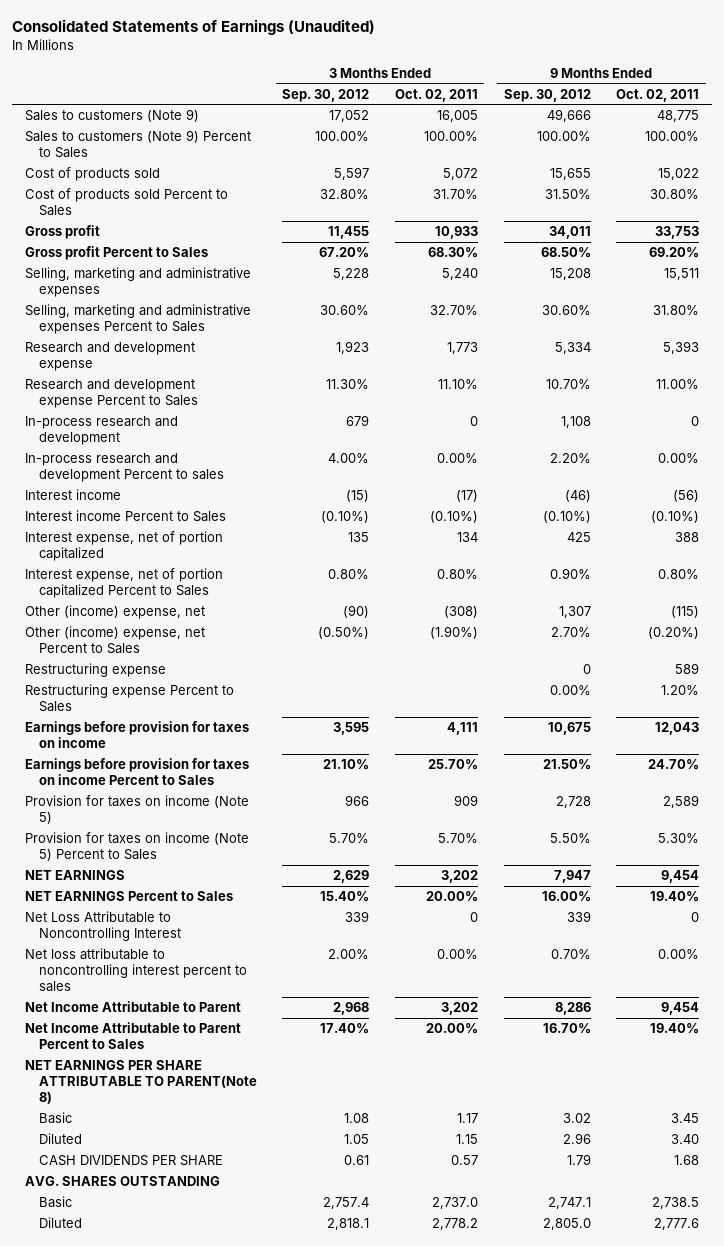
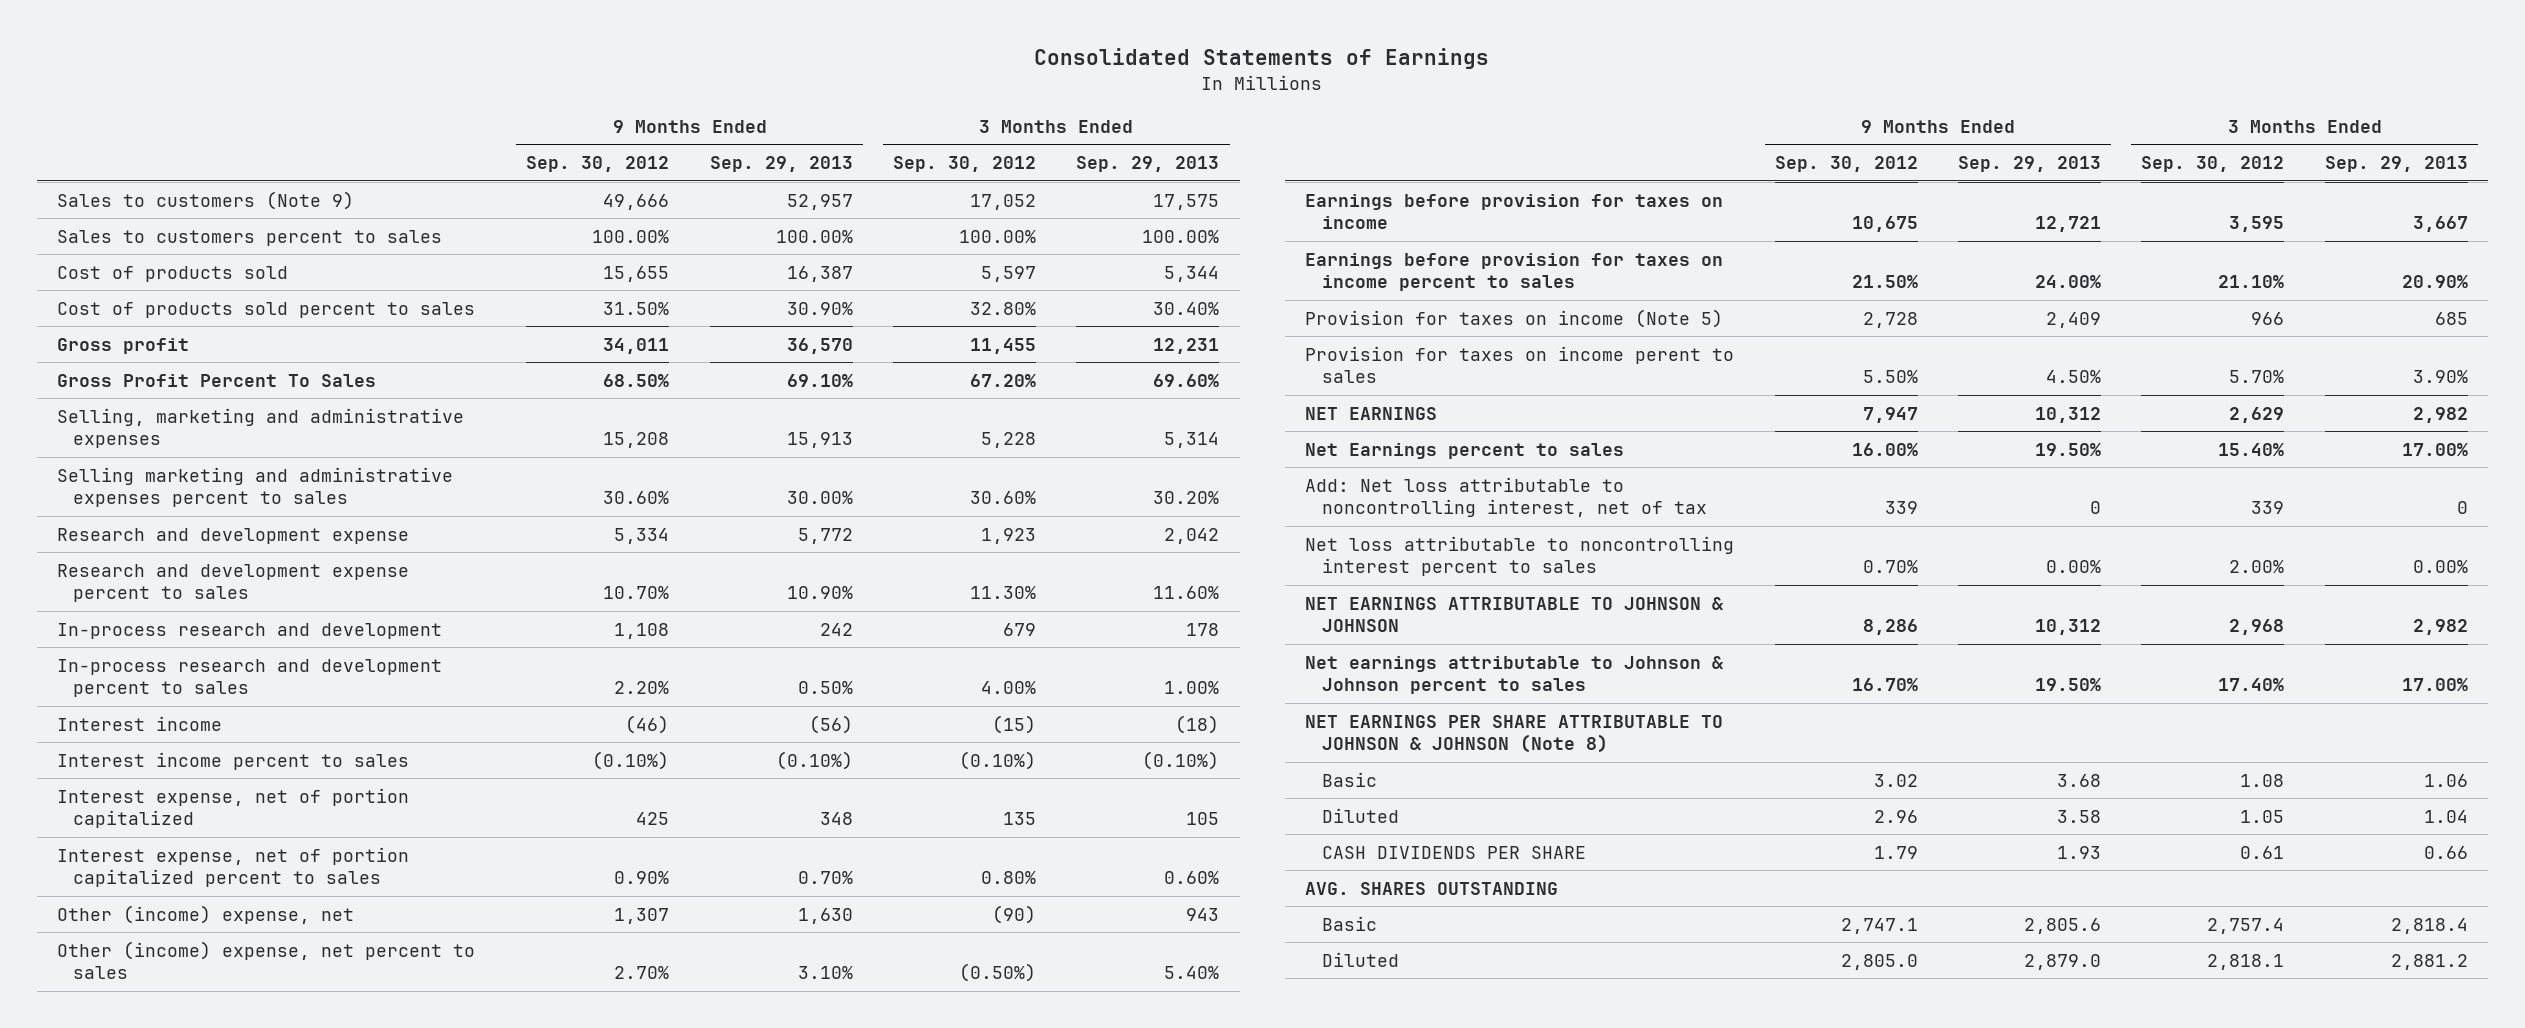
[12,19,376,36] Consolidated Statements of Earnings (Unaudited) -> [1034,48,1490,70] Consolidated Statements of Earnings
[394,88,478,102] Oct. 02, 2011 -> none
[616,88,700,102] Oct. 02, 2011 -> none
none -> [709,156,853,173] Sep. 29, 2013
none -> [1076,156,1220,173] Sep. 29, 2013
[24,130,251,159] Sales to customers (Note 9) Percent to Sales -> [57,229,443,246] Sales to customers percent to sales
[24,188,228,217] Cost of products sold Percent to Sales -> [57,301,476,318] Cost of products sold percent to sales
[24,246,208,261] Gross profit Percent to Sales -> [57,373,377,387] Gross Profit Percent To Sales
[24,304,251,335] Selling, marketing and administrative expenses Percent to Sales -> [57,466,454,508] Selling marketing and administrative expenses percent to sales
[24,379,198,409] Research and development expense Percent to Sales -> [57,563,410,603] Research and development expense percent to sales
[24,453,224,483] In-process research and development Percent to sales -> [57,658,443,698] In-process research and development percent to sales
[24,510,226,523] Interest income Percent to Sales -> [57,751,410,770] Interest income percent to sales
[24,568,223,599] Interest expense, net of portion capitalized Percent to Sales -> [57,846,410,888] Interest expense, net of portion capitalized percent to sales
[24,663,166,678] Restructuring expense -> none
[24,684,234,713] Restructuring expense Percent to Sales -> none
[24,626,205,655] Other (income) expense, net Percent to Sales -> [57,940,476,980] Other (income) expense, net percent to sales
[24,758,249,786] Earnings before provision for taxes on income Percent to Sales -> [1305,252,1724,292] Earnings before provision for taxes on income percent to sales
[24,832,249,862] Provision for taxes on income (Note 5) Percent to Sales -> [1305,345,1735,384] Provision for taxes on income perent to sales
[24,891,233,902] NET EARNINGS Percent to Sales -> [1305,442,1625,459] Net Earnings percent to sales
[24,911,181,942] Net Loss Attributable to Noncontrolling Interest -> [1305,476,1707,518] Add: Net loss attributable to noncontrolling interest, net of tax
[24,1001,241,1013] Net Income Attributable to Parent -> [1305,596,1725,633] NET EARNINGS ATTRIBUTABLE TO JOHNSON & JOHNSON
[24,1022,241,1050] Net Income Attributable to Parent Percent to Sales -> [1305,655,1725,695] Net earnings attributable to Johnson & Johnson percent to sales
[24,1060,257,1104] NET EARNINGS PER SHARE ATTRIBUTABLE TO PARENT(Note 8) -> [1305,714,1724,754] NET EARNINGS PER SHARE ATTRIBUTABLE TO JOHNSON & JOHNSON (Note 8)

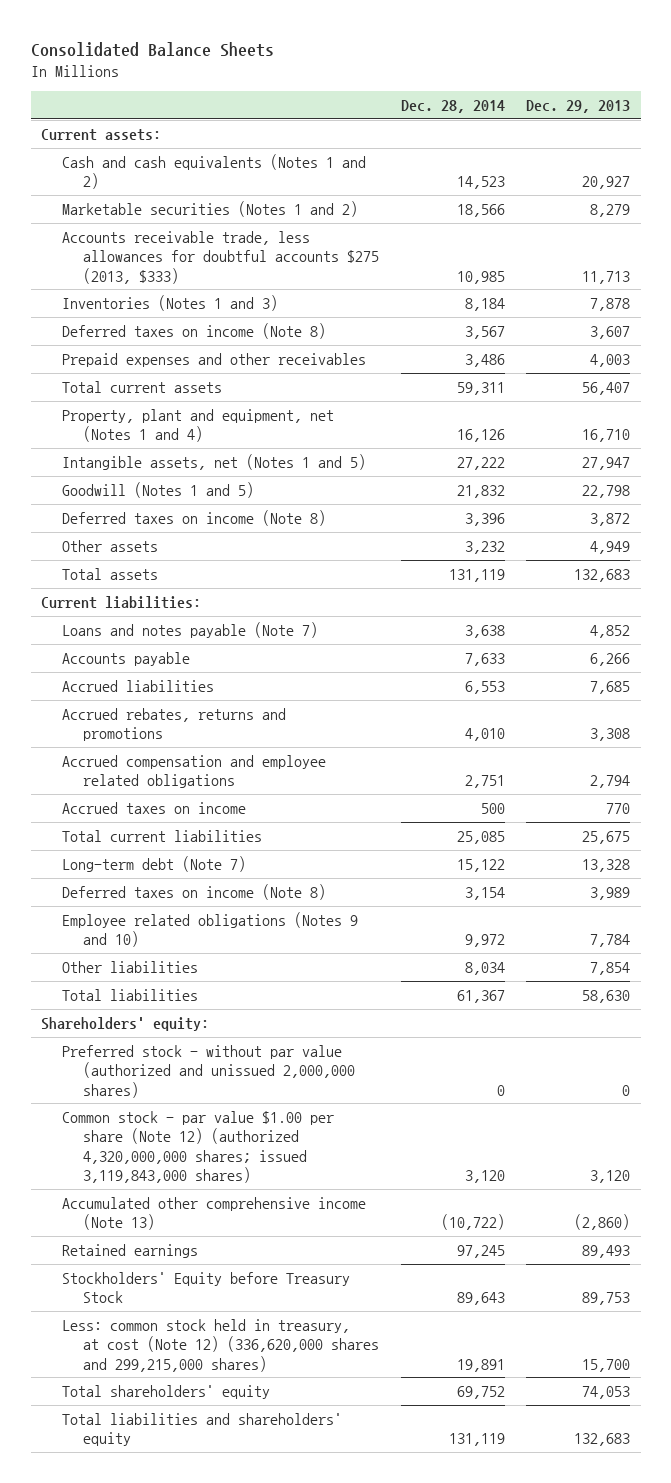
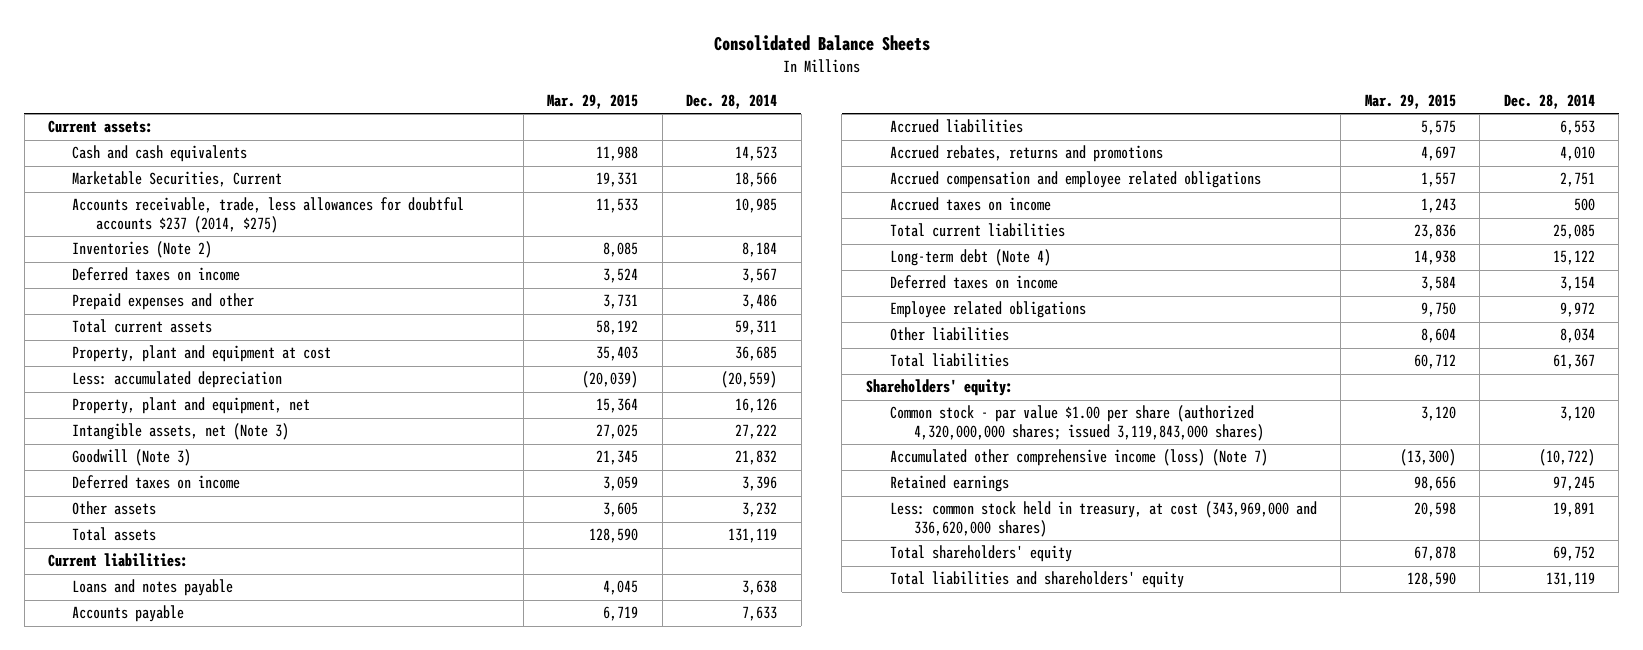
[526,100,631,114] Dec. 29, 2013 -> none
none -> [547,94,639,110] Mar. 29, 2015
[62,153,367,190] Cash and cash equivalents (Notes 1 and 2) -> [72,145,248,163] Cash and cash equivalents
[62,200,359,217] Marketable securities (Notes 1 and 2) -> [72,171,283,188] Marketable Securities, Current
[62,230,379,284] Accounts receivable trade, less allowances for doubtful accounts $275 (2013, $333) -> [72,197,465,234] Accounts receivable, trade, less allowances for doubtful accounts $237 (2014, $275)
[62,294,279,311] Inventories (Notes 1 and 3) -> [72,241,213,259] Inventories (Note 2)
[62,322,327,339] Deferred taxes on income (Note 8) -> [72,267,241,282] Deferred taxes on income
[62,352,367,367] Prepaid expenses and other receivables -> [72,293,255,311] Prepaid expenses and other
none -> [72,345,332,363] Property, plant and equipment at cost
none -> [72,371,283,389] Less: accumulated depreciation
[62,408,335,443] Property, plant and equipment, net (Notes 1 and 4) -> [72,397,311,415] Property, plant and equipment, net
[62,453,367,470] Intangible assets, net (Notes 1 and 5) -> [72,423,290,441] Intangible assets, net (Note 3)
[62,481,255,498] Goodwill (Notes 1 and 5) -> [72,449,192,467] Goodwill (Note 3)
[62,509,327,526] Deferred taxes on income (Note 8) -> [72,475,241,490] Deferred taxes on income
[62,621,319,638] Loans and notes payable (Note 7) -> [72,579,234,597] Loans and notes payable
[62,855,247,872] Long-term debt (Note 7) -> [889,249,1051,267] Long-term debt (Note 4)
[62,883,327,900] Deferred taxes on income (Note 8) -> [889,275,1058,290] Deferred taxes on income
[62,911,359,948] Employee related obligations (Notes 9 and 10) -> [889,301,1086,319] Employee related obligations
[62,1044,355,1098] Preferred stock - without par value (authorized and unissued 2,000,000 shares) -> none
[62,1110,335,1184] Common stock - par value $1.00 per share (Note 12) (authorized 4,320,000,000 shares; issued 3,119,843,000 shares) -> [889,405,1264,442] Common stock - par value $1.00 per share (authorized 4,320,000,000 shares; issued 3,119,843,000 shares)
[62,1196,367,1231] Accumulated other comprehensive income (Note 13) -> [889,449,1268,467] Accumulated other comprehensive income (loss) (Note 7)
[62,1271,351,1304] Stockholders' Equity before Treasury Stock -> none
[62,1318,379,1372] Less: common stock held in treasury, at cost (Note 12) (336,620,000 shares and 299,215,000 shares) -> [889,501,1317,538] Less: common stock held in treasury, at cost (343,969,000 and 336,620,000 shares)

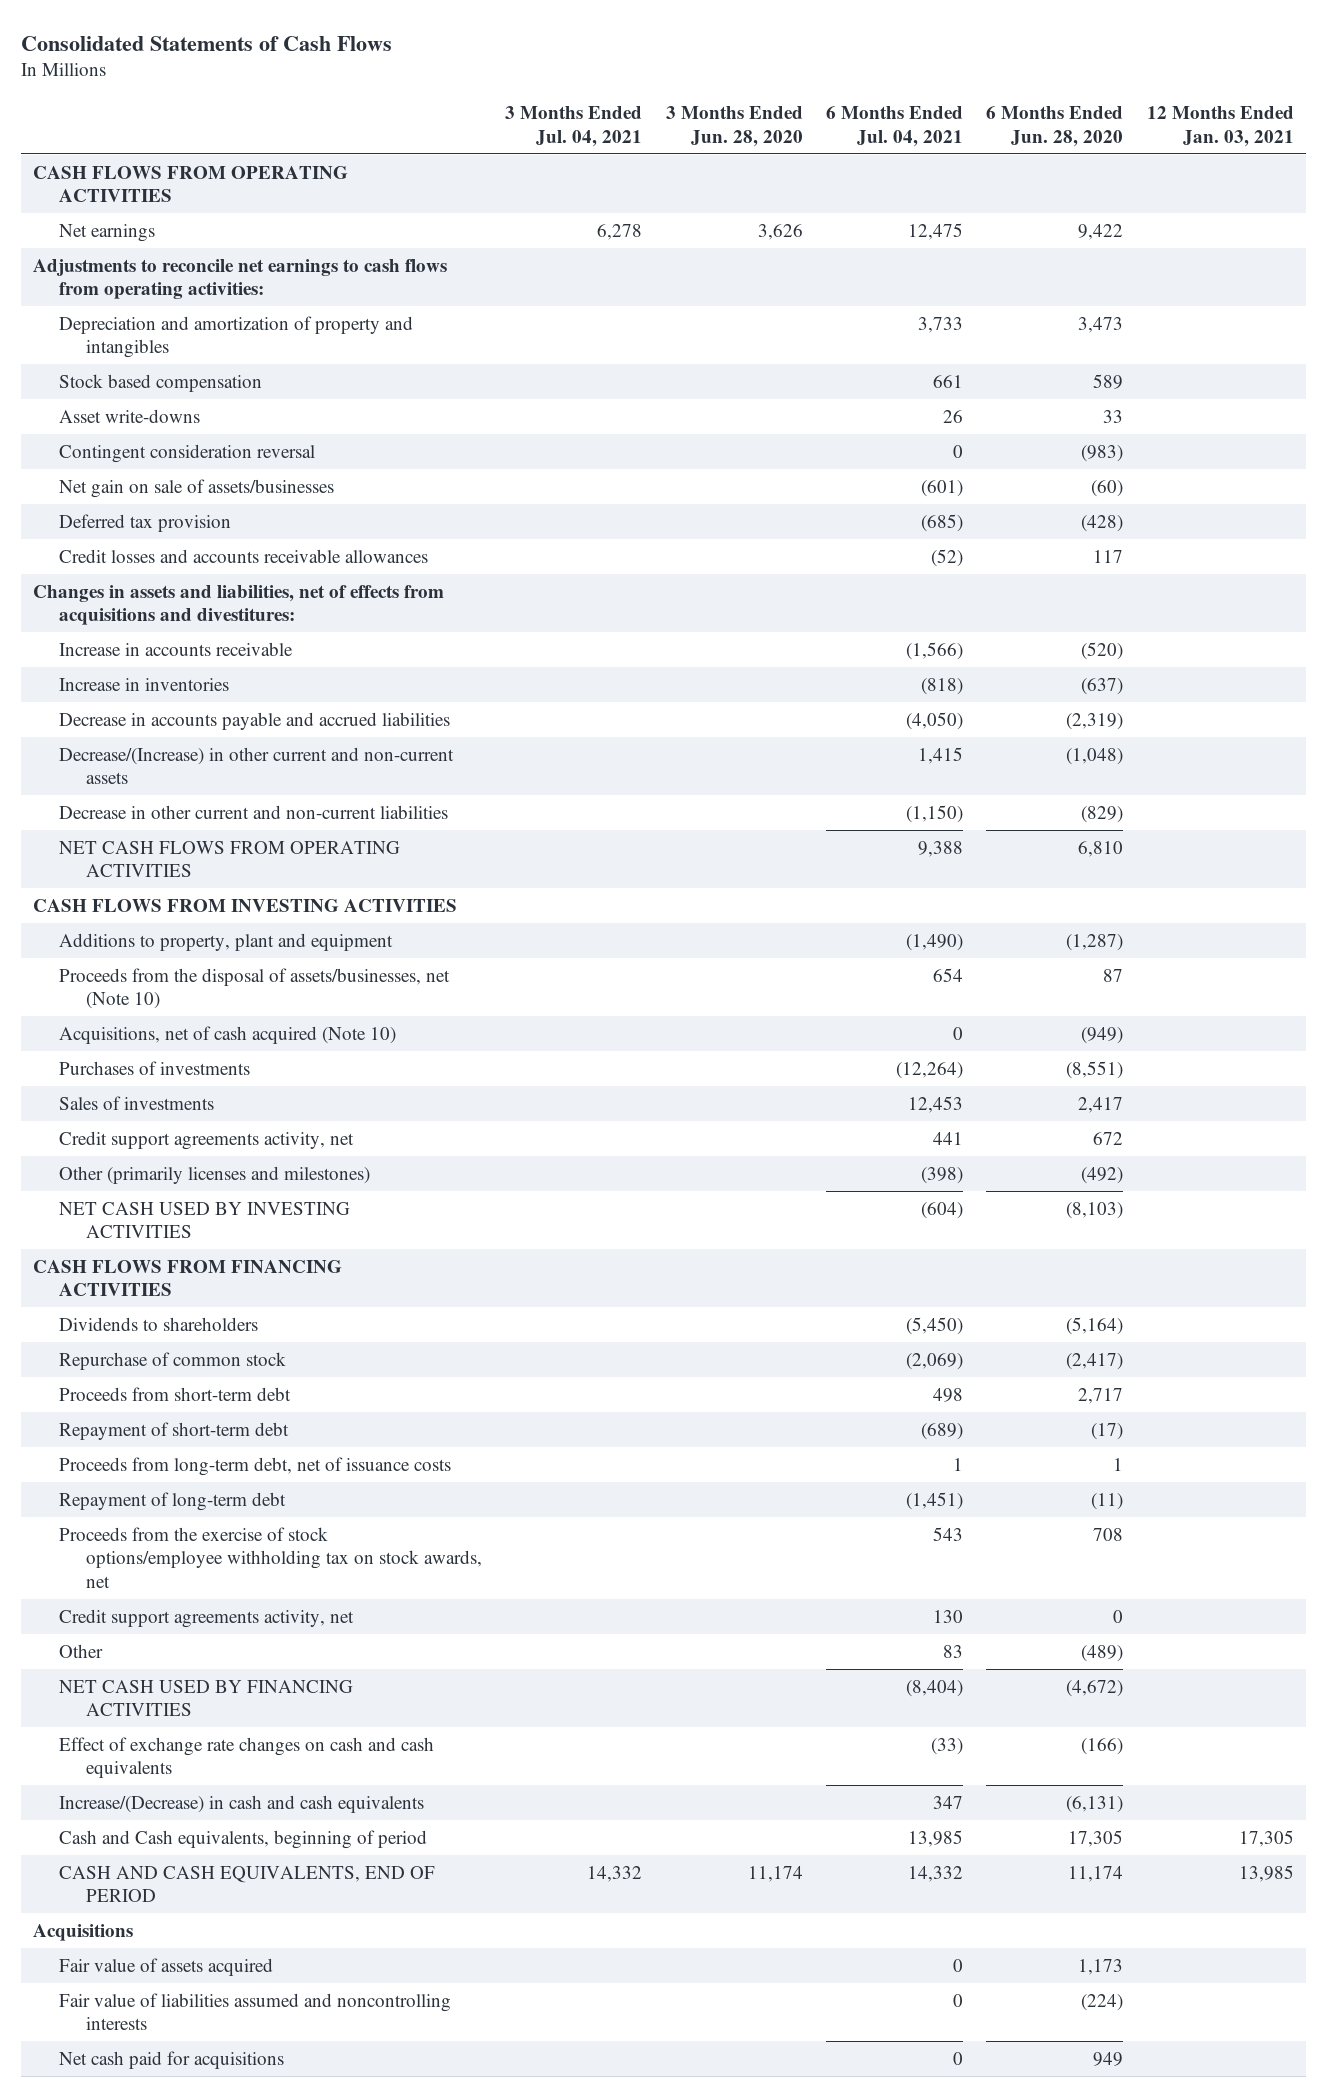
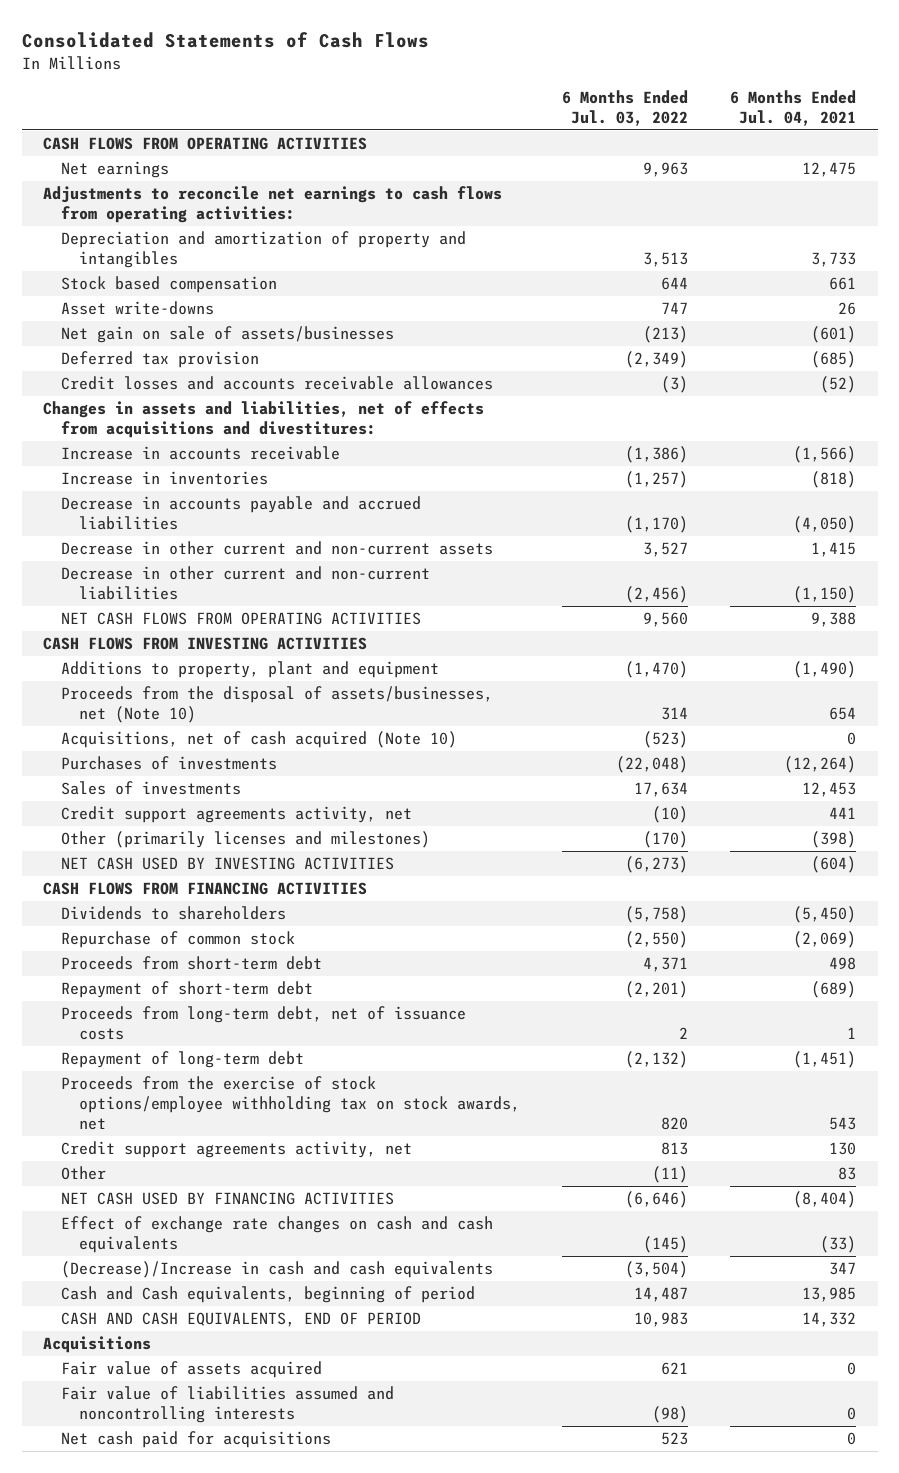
[505,105,643,147] 3 Months Ended Jul. 04, 2021 -> none
[665,105,803,147] 3 Months Ended Jun. 28, 2020 -> none
[986,105,1124,147] 6 Months Ended Jun. 28, 2020 -> none
[1146,105,1294,147] 12 Months Ended Jan. 03, 2021 -> none
none -> [562,89,689,126] 6 Months Ended Jul. 03, 2022
[59,443,316,463] Contingent consideration reversal -> none
[59,746,455,785] Decrease/(Increase) in other current and non-current assets -> [60,541,493,556] Decrease in other current and non-current assets
[59,1794,425,1813] Increase/(Decrease) in cash and cash equivalents -> [60,1261,493,1279] (Decrease)/Increase in cash and cash equivalents

